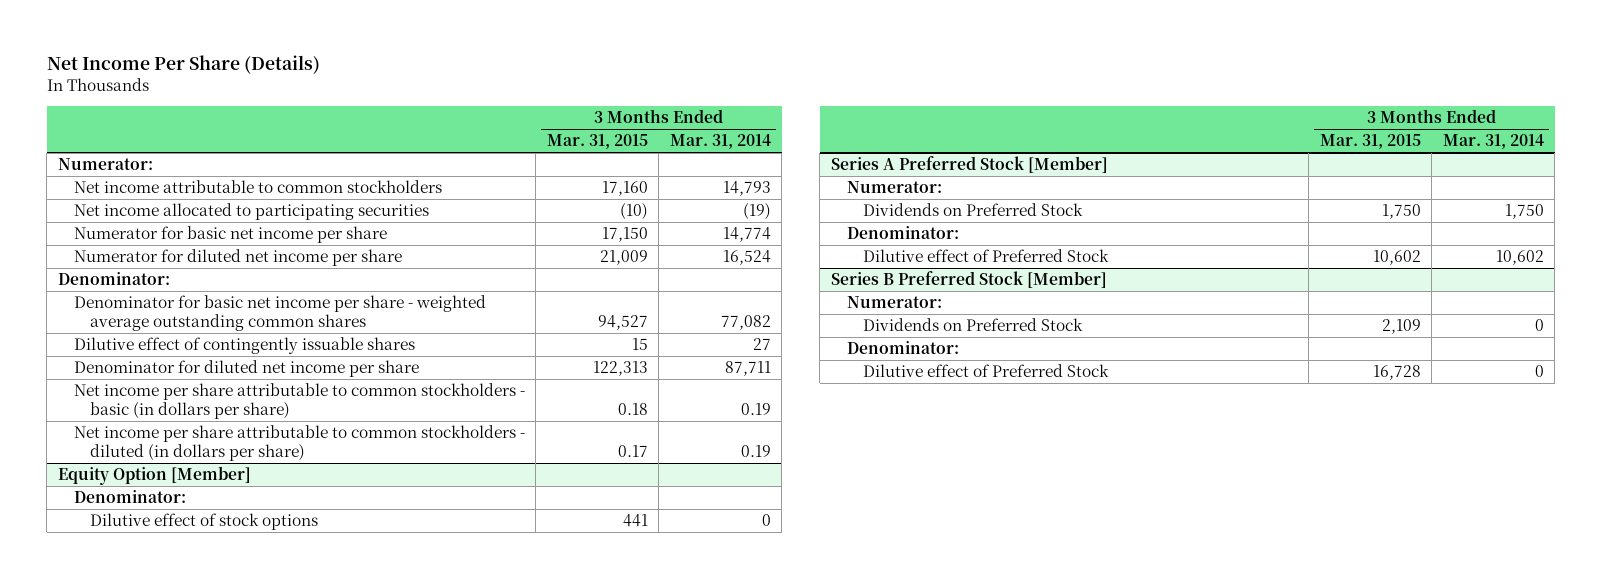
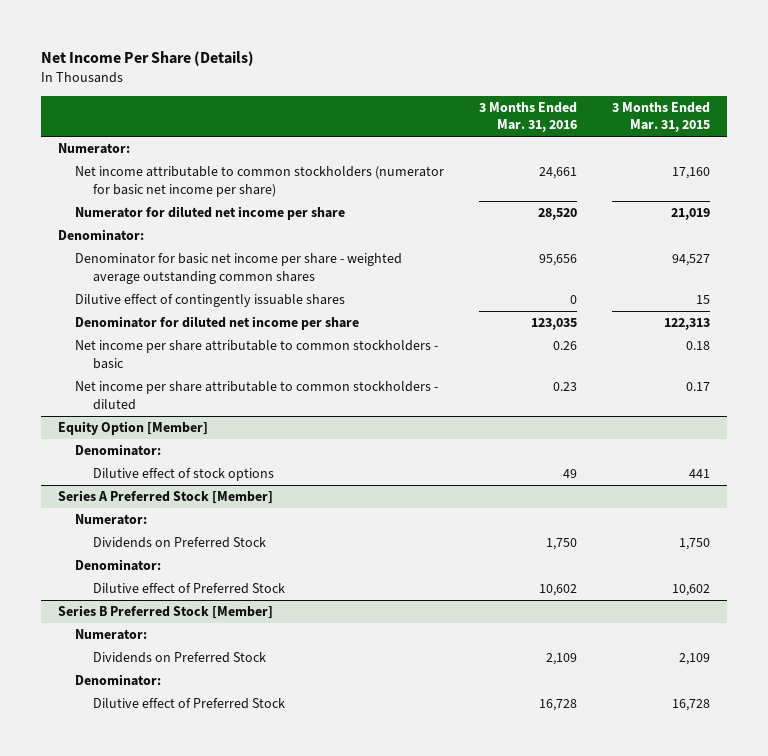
[669,134,771,150] Mar. 31, 2014 -> none
none -> [479,101,578,133] 3 Months Ended Mar. 31, 2016
[73,203,429,221] Net income allocated to participating securities -> none
[73,226,387,244] Numerator for basic net income per share -> none
[73,180,442,194] Net income attributable to common stockholders -> [75,166,445,197] Net income attributable to common stockholders (numerator for basic net income per share)
[599,250,648,266] 21,009 -> [670,208,710,221] 21,019
[73,383,525,419] Net income per share attributable to common stockholders - basic (in dollars per share) -> [75,340,439,369] Net income per share attributable to common stockholders - basic
[73,425,525,461] Net income per share attributable to common stockholders - diluted (in dollars per share) -> [75,381,439,410] Net income per share attributable to common stockholders - diluted

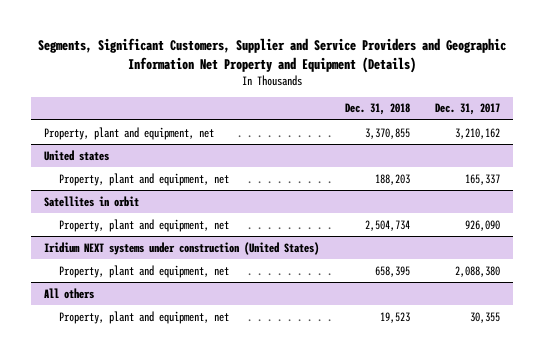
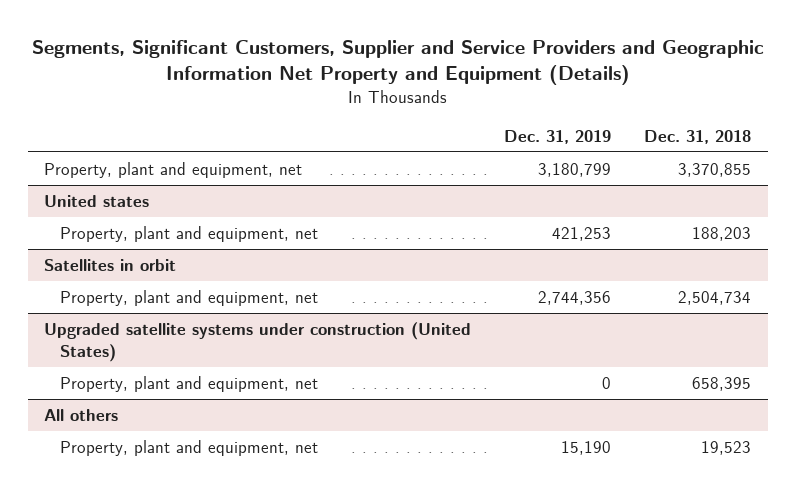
[435,103,501,116] Dec. 31, 2017 -> none
none -> [504,129,612,144] Dec. 31, 2019
[44,241,320,255] Iridium NEXT systems under construction (United States) -> [44,322,472,362] Upgraded satellite systems under construction (United States)

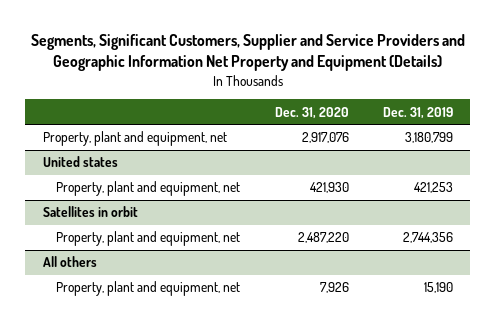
[644,129,752,144] Dec. 31, 2018 -> none
none -> [274,106,349,119] Dec. 31, 2020
[44,322,472,362] Upgraded satellite systems under construction (United States) -> none
[59,376,318,393] Property, plant and equipment, net -> none

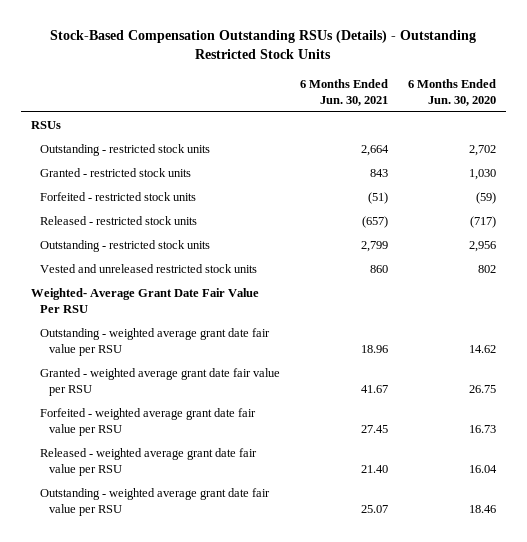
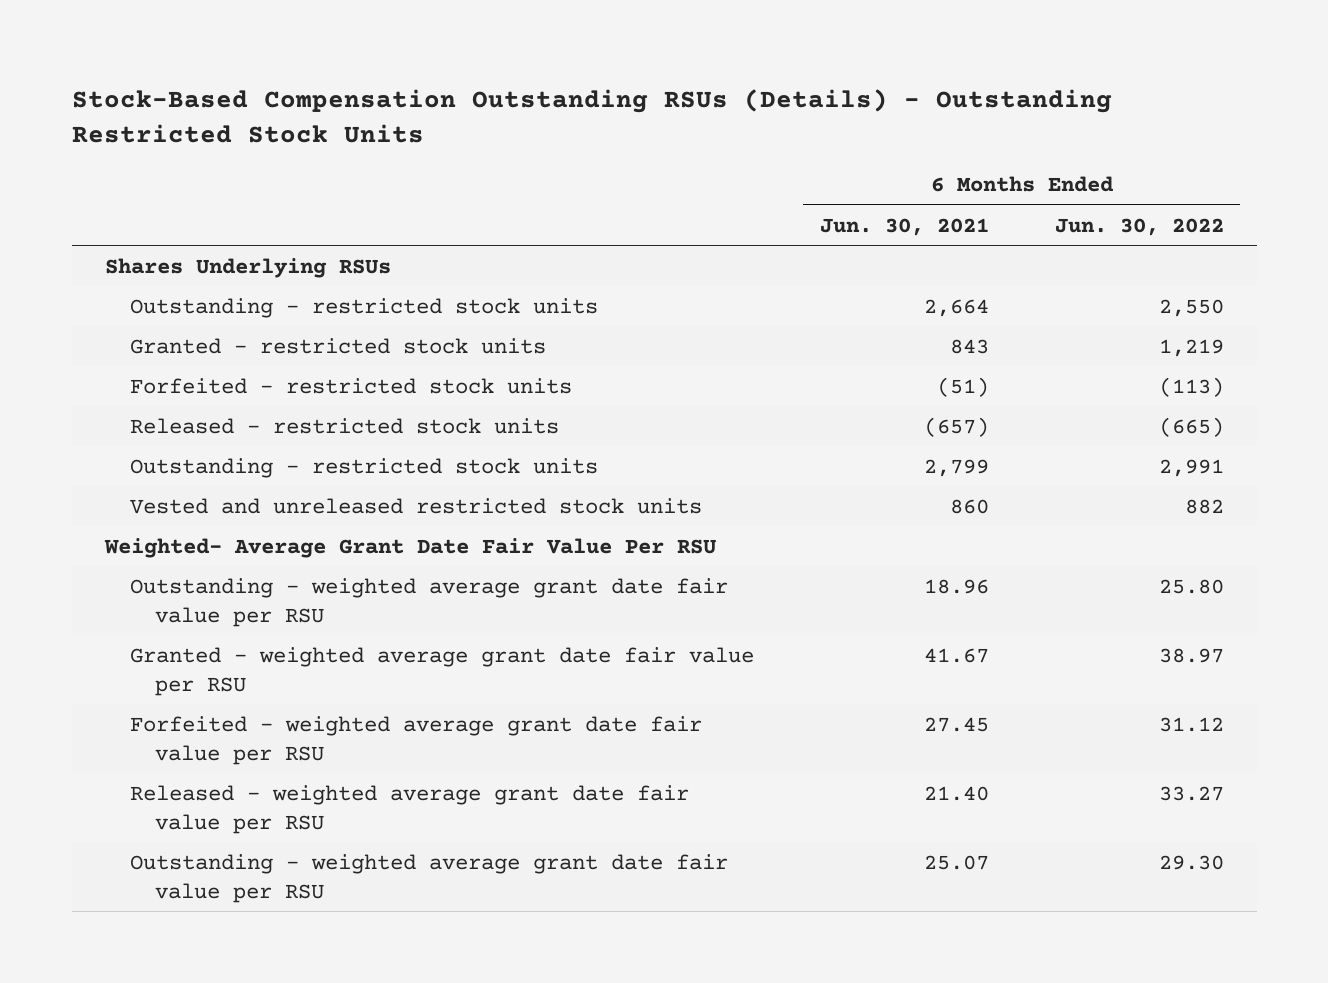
[407,78,496,106] 6 Months Ended Jun. 30, 2020 -> none
none -> [1054,217,1224,236] Jun. 30, 2022
[30,121,61,130] RSUs -> [104,257,391,278] Shares Underlying RSUs

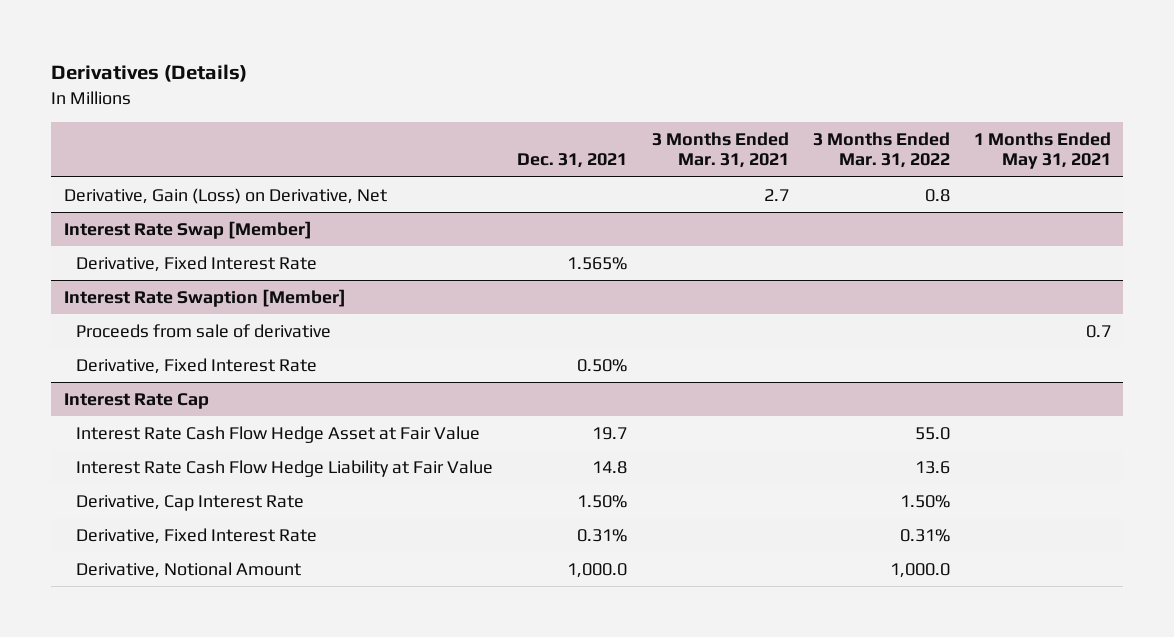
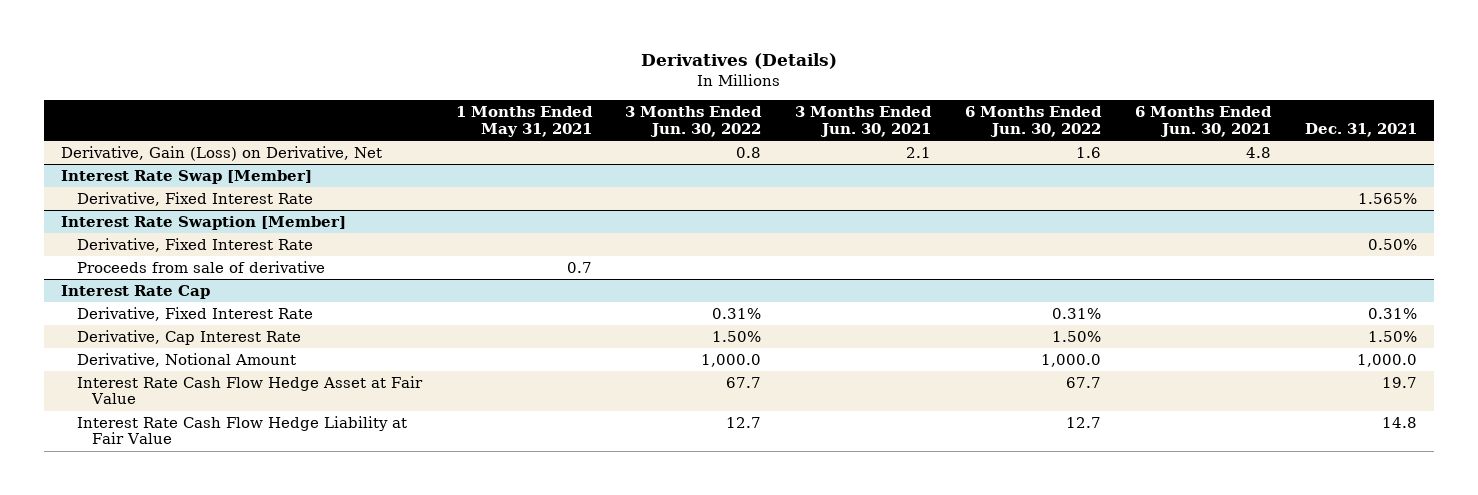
[651,131,789,169] 3 Months Ended Mar. 31, 2021 -> none
[812,131,950,169] 3 Months Ended Mar. 31, 2022 -> none
none -> [625,106,763,137] 3 Months Ended Jun. 30, 2022
none -> [795,106,933,137] 3 Months Ended Jun. 30, 2021
none -> [965,106,1103,137] 6 Months Ended Jun. 30, 2022
none -> [1134,106,1272,137] 6 Months Ended Jun. 30, 2021
[76,324,332,339] Proceeds from sale of derivative -> [76,260,325,273] Proceeds from sale of derivative
[76,495,305,512] Derivative, Cap Interest Rate -> [76,329,301,345] Derivative, Cap Interest Rate
[76,426,481,444] Interest Rate Cash Flow Hedge Asset at Fair Value -> [76,375,423,405] Interest Rate Cash Flow Hedge Asset at Fair Value
[76,460,494,478] Interest Rate Cash Flow Hedge Liability at Fair Value -> [76,415,407,445] Interest Rate Cash Flow Hedge Liability at Fair Value

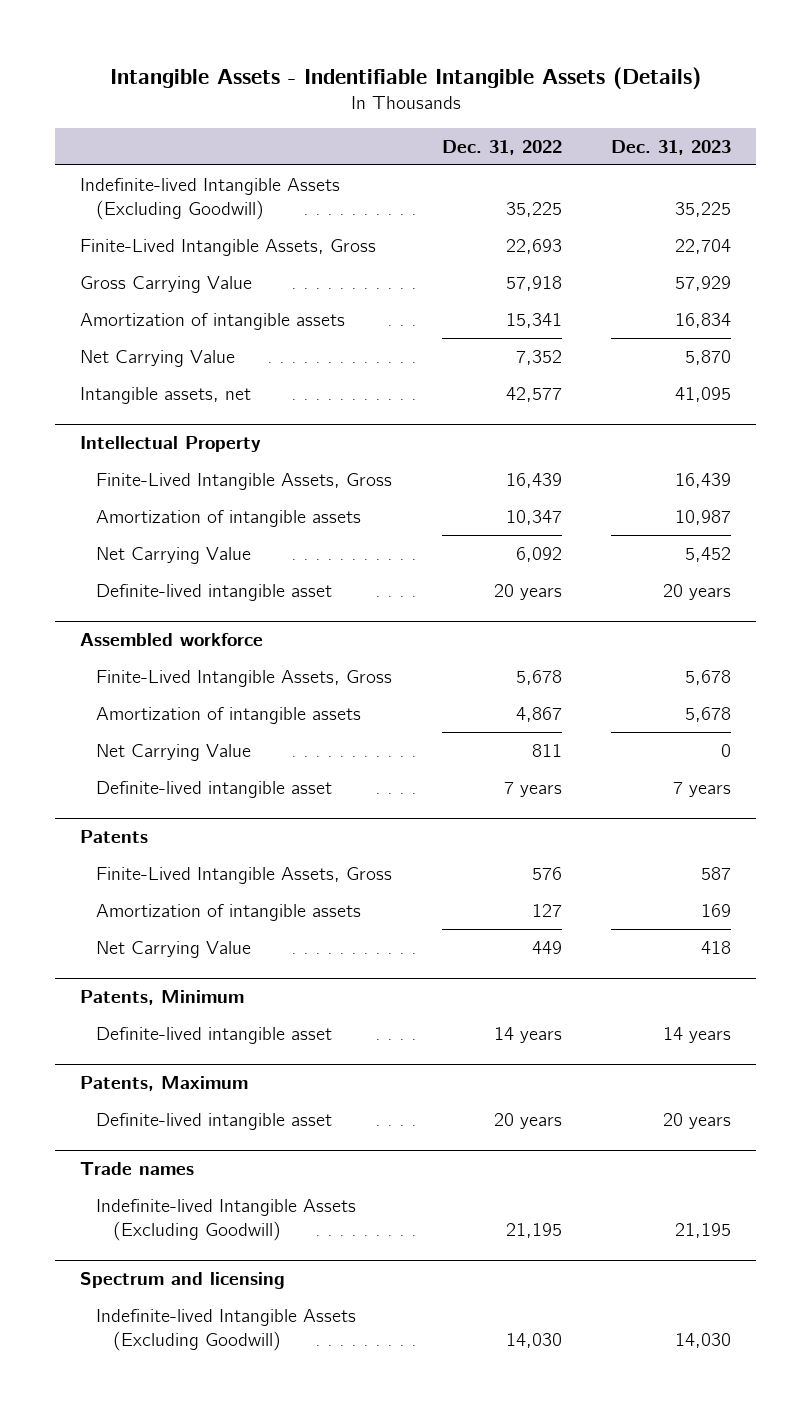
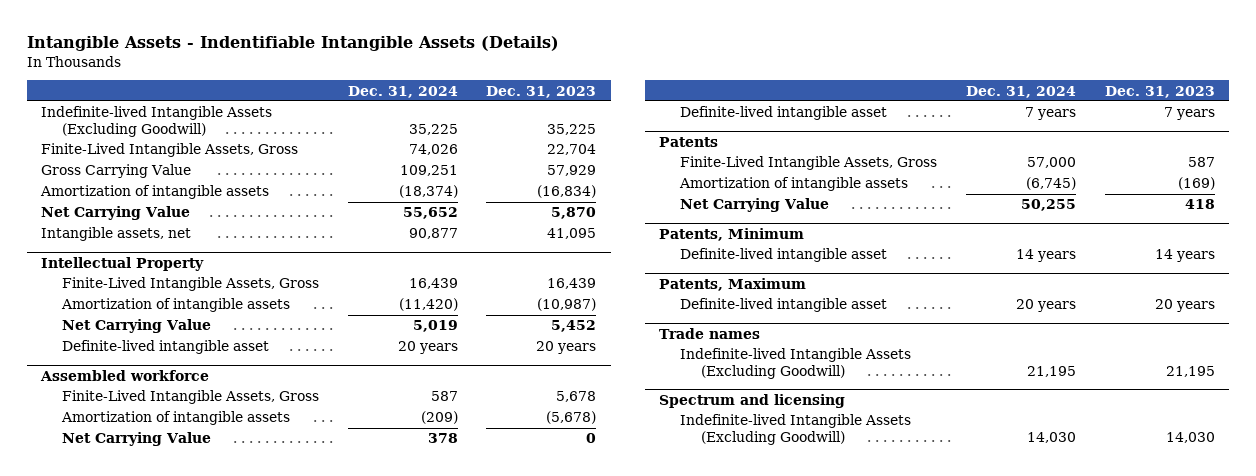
[441,139,562,155] Dec. 31, 2022 -> none
none -> [347,85,458,98] Dec. 31, 2024
[675,312,732,328] 16,834 -> [537,185,597,199] (16,834)
[675,509,732,525] 10,987 -> [537,298,597,312] (10,987)
[685,706,732,722] 5,678 -> [546,411,597,425] (5,678)
[701,903,732,917] 169 -> [1177,177,1215,191] (169)

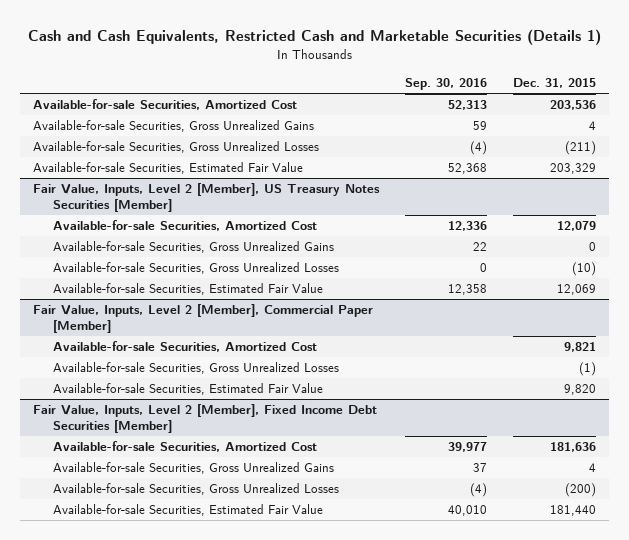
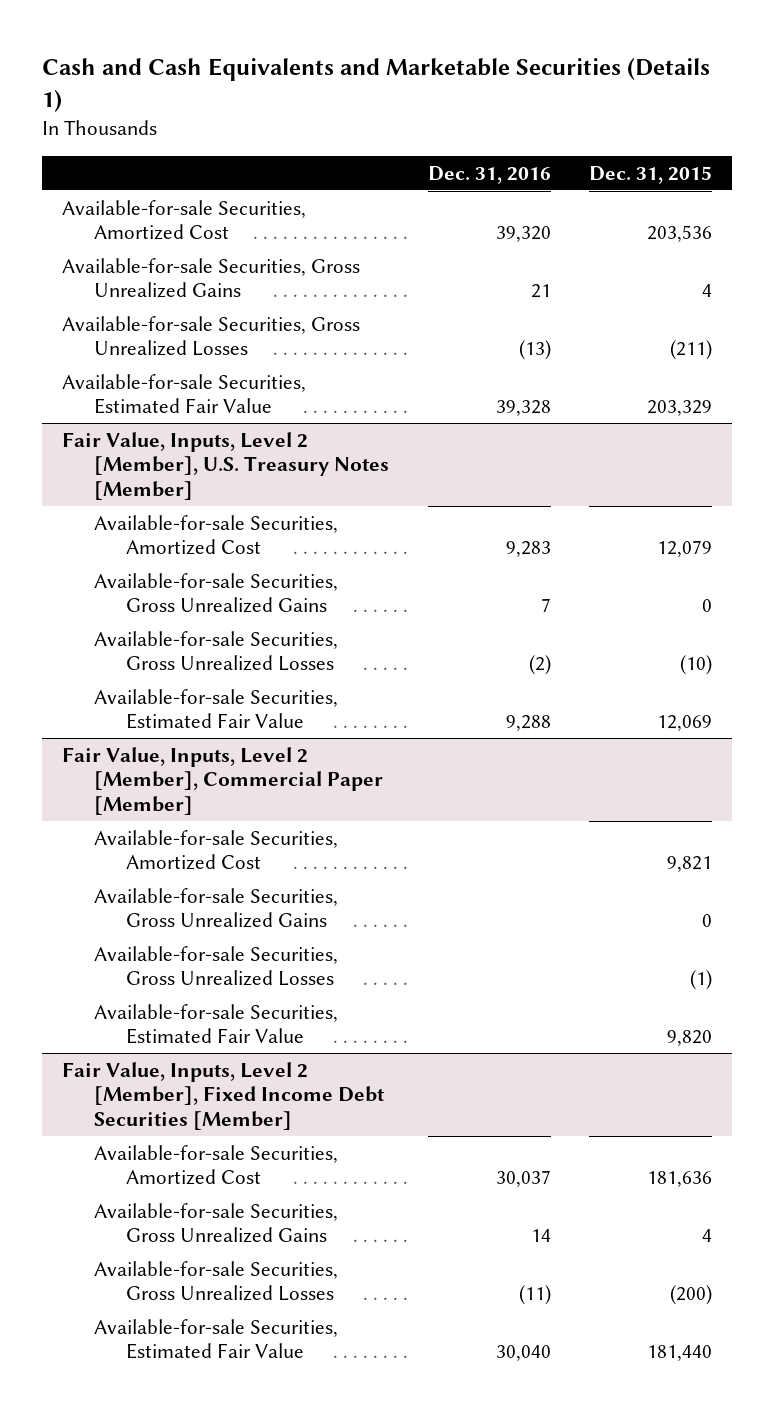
[27,28,601,45] Cash and Cash Equivalents, Restricted Cash and Marketable Securities (Details 1) -> [42,57,711,112] Cash and Cash Equivalents and Marketable Securities (Details 1)
[405,78,488,91] Sep. 30, 2016 -> none
none -> [427,165,551,184] Dec. 31, 2016
[33,183,381,213] Fair Value, Inputs, Level 2 [Member], US Treasury Notes Securities [Member] -> [61,431,389,500] Fair Value, Inputs, Level 2 [Member], U.S. Treasury Notes [Member]
none -> [93,887,338,929] Available-for-sale Securities, Gross Unrealized Gains

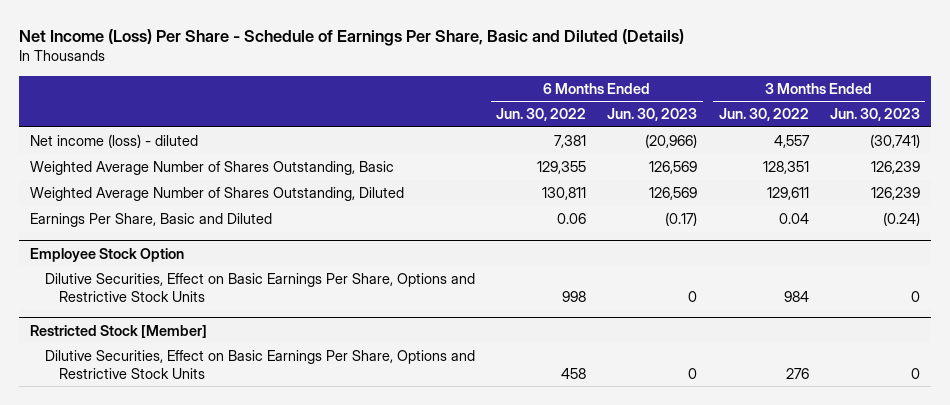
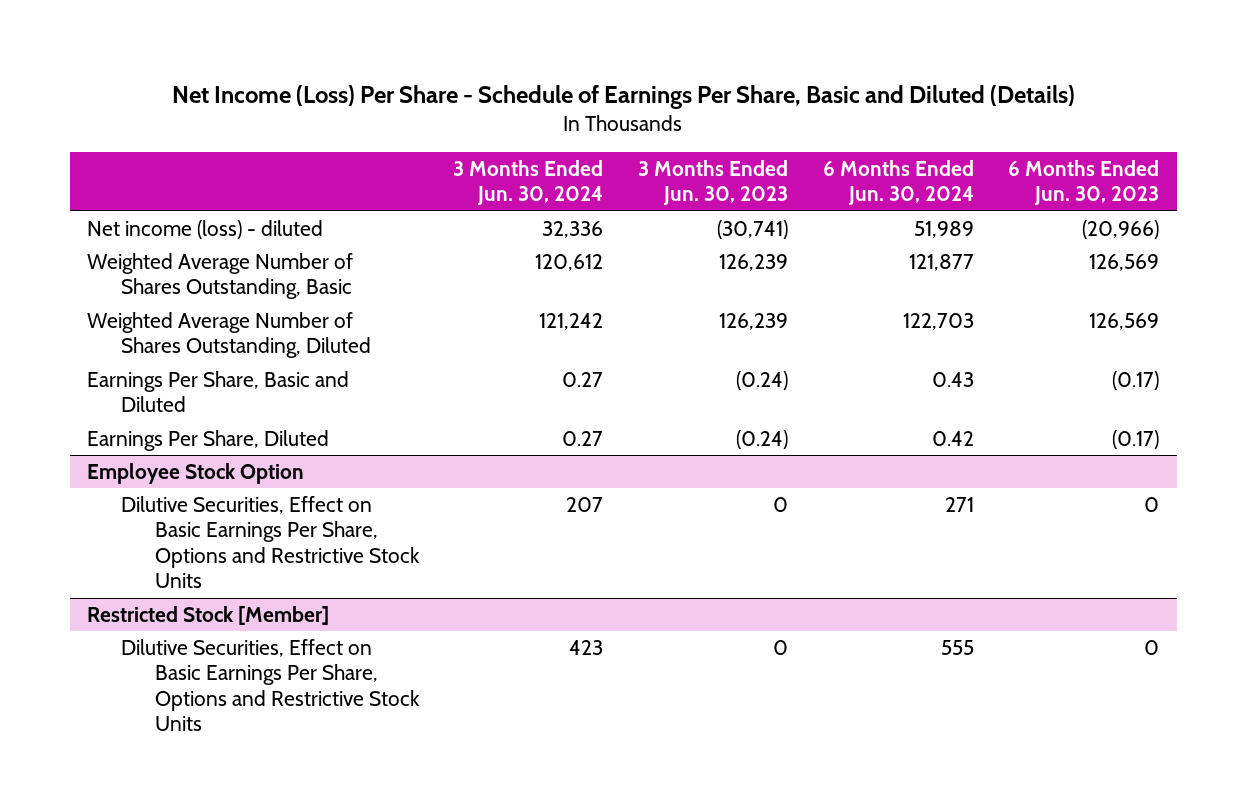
[495,108,586,122] Jun. 30, 2022 -> none
[718,108,809,122] Jun. 30, 2022 -> none
none -> [453,159,604,206] 3 Months Ended Jun. 30, 2024
none -> [822,159,974,206] 6 Months Ended Jun. 30, 2024
none -> [87,430,330,452] Earnings Per Share, Diluted

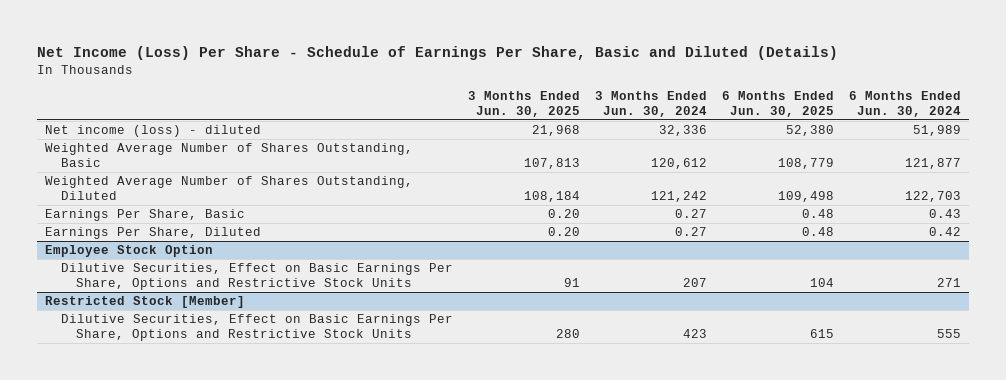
[637,159,788,206] 3 Months Ended Jun. 30, 2023 -> none
[1008,159,1160,206] 6 Months Ended Jun. 30, 2023 -> none
none -> [467,91,580,117] 3 Months Ended Jun. 30, 2025
none -> [721,91,834,117] 6 Months Ended Jun. 30, 2025
[87,371,350,413] Earnings Per Share, Basic and Diluted -> [44,209,245,222] Earnings Per Share, Basic

